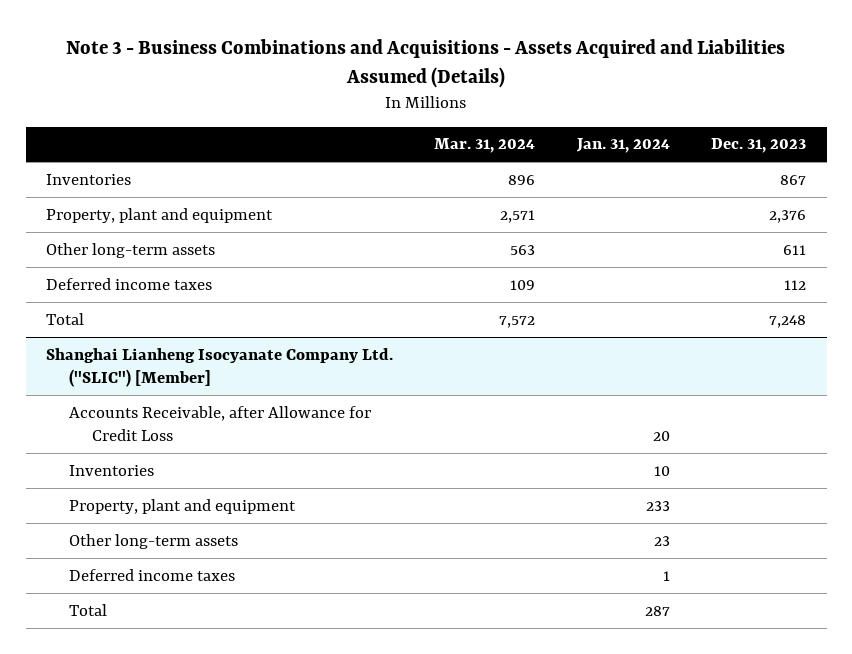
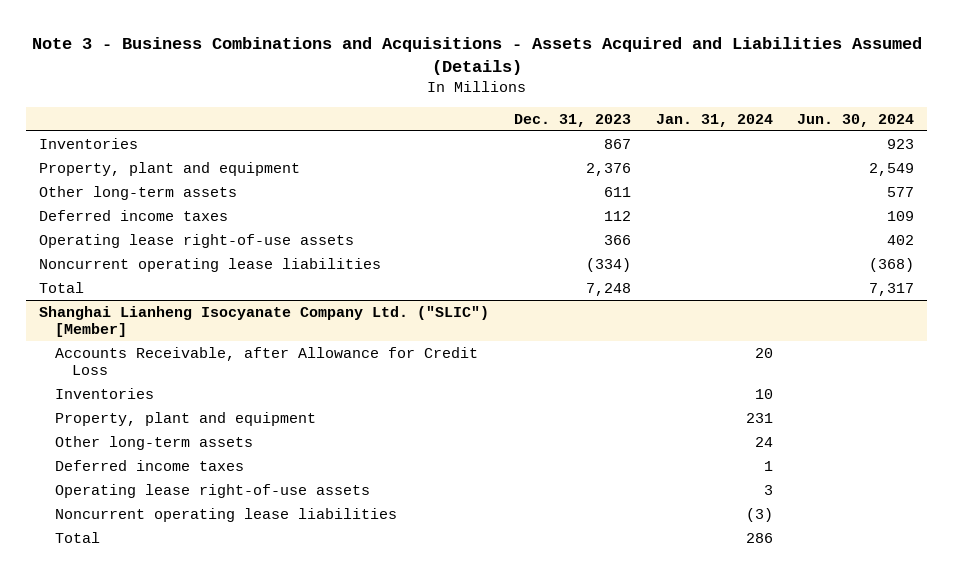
[434,138,536,154] Mar. 31, 2024 -> none
none -> [797,113,915,127] Jun. 30, 2024
none -> [38,233,354,248] Operating lease right-of-use assets
none -> [38,257,381,272] Noncurrent operating lease liabilities
[645,500,670,511] 233 -> [745,412,773,423] 231
[653,535,670,546] 23 -> [754,436,773,447] 24
none -> [55,483,371,498] Operating lease right-of-use assets
none -> [55,507,398,522] Noncurrent operating lease liabilities
[644,605,670,616] 287 -> [745,532,773,543] 286

